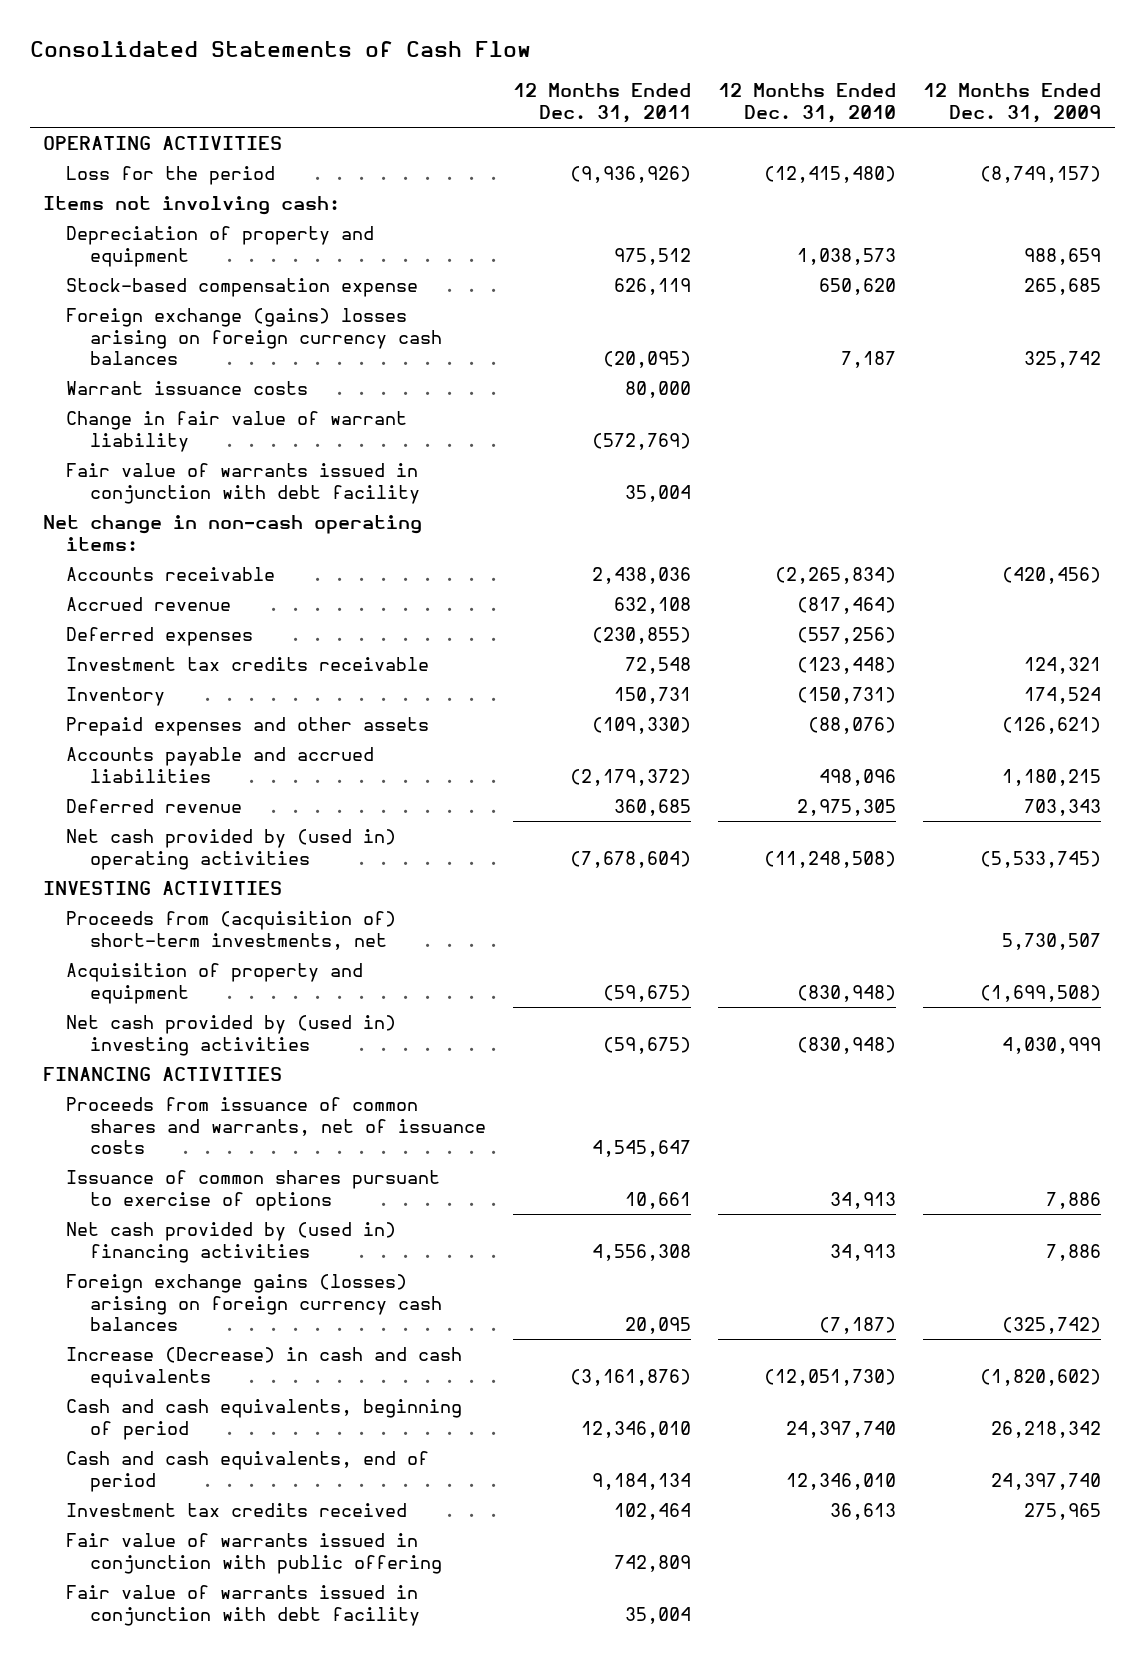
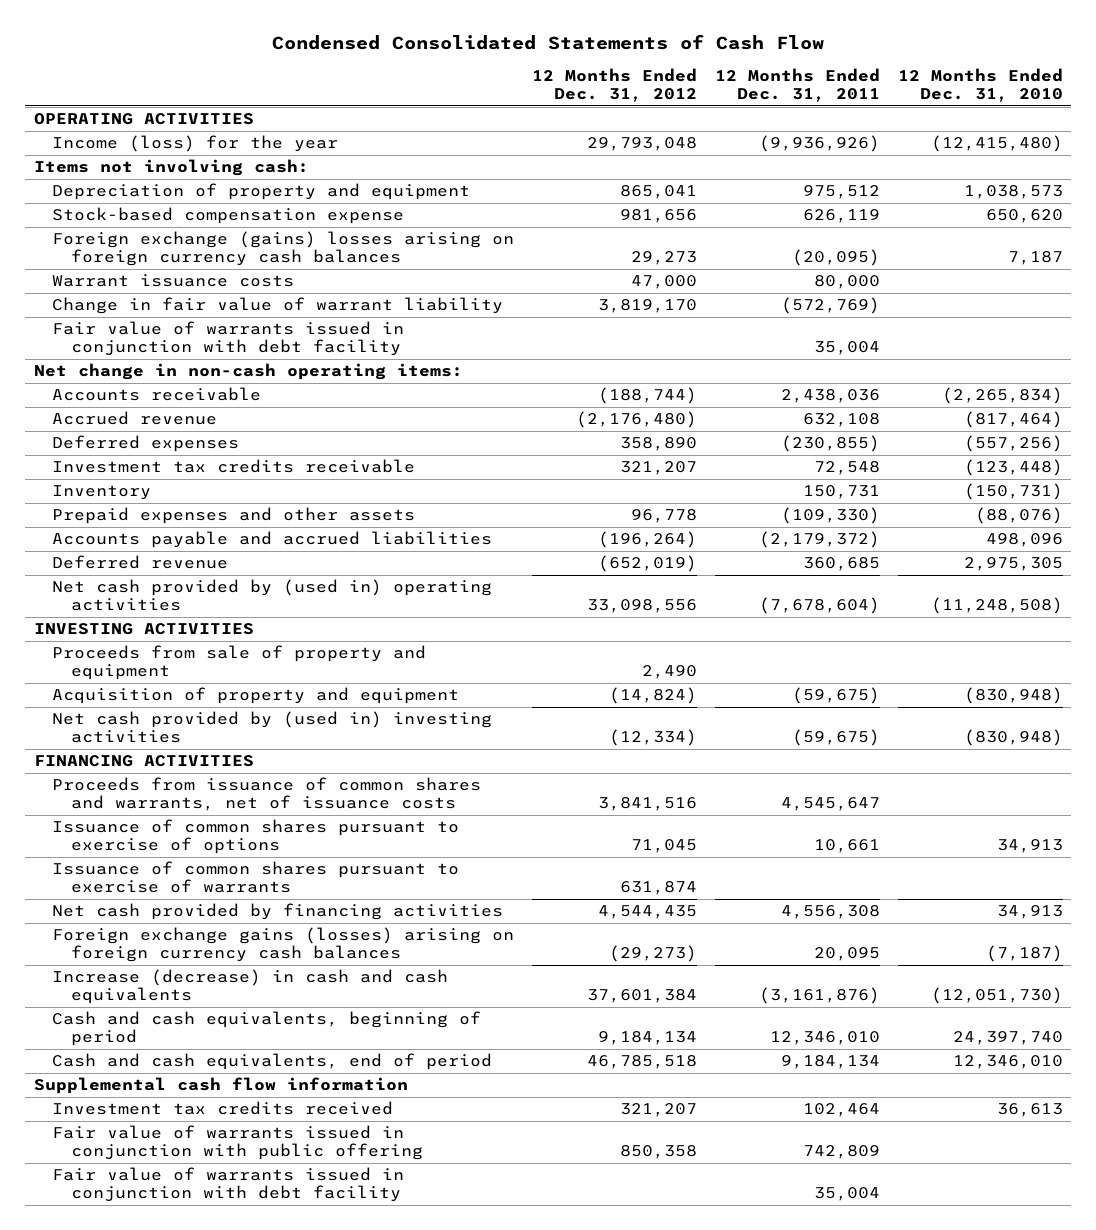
[29,41,531,58] Consolidated Statements of Cash Flow -> [272,33,825,50] Condensed Consolidated Statements of Cash Flow
[923,83,1102,123] 12 Months Ended Dec. 31, 2009 -> none
none -> [531,68,697,103] 12 Months Ended Dec. 31, 2012
[66,165,276,185] Loss for the period -> [52,135,339,153] Income (loss) for the year
[66,910,397,950] Proceeds from (acquisition of) short-term investments, net -> none
none -> [52,645,427,681] Proceeds from sale of property and equipment
none -> [52,861,460,894] Issuance of common shares pursuant to exercise of warrants
[66,1221,397,1263] Net cash provided by (used in) financing activities -> [52,903,504,921] Net cash provided by financing activities
[66,1346,463,1388] Increase (Decrease) in cash and cash equivalents -> [52,969,449,1005] Increase (decrease) in cash and cash equivalents
none -> [33,1077,408,1095] Supplemental cash flow information

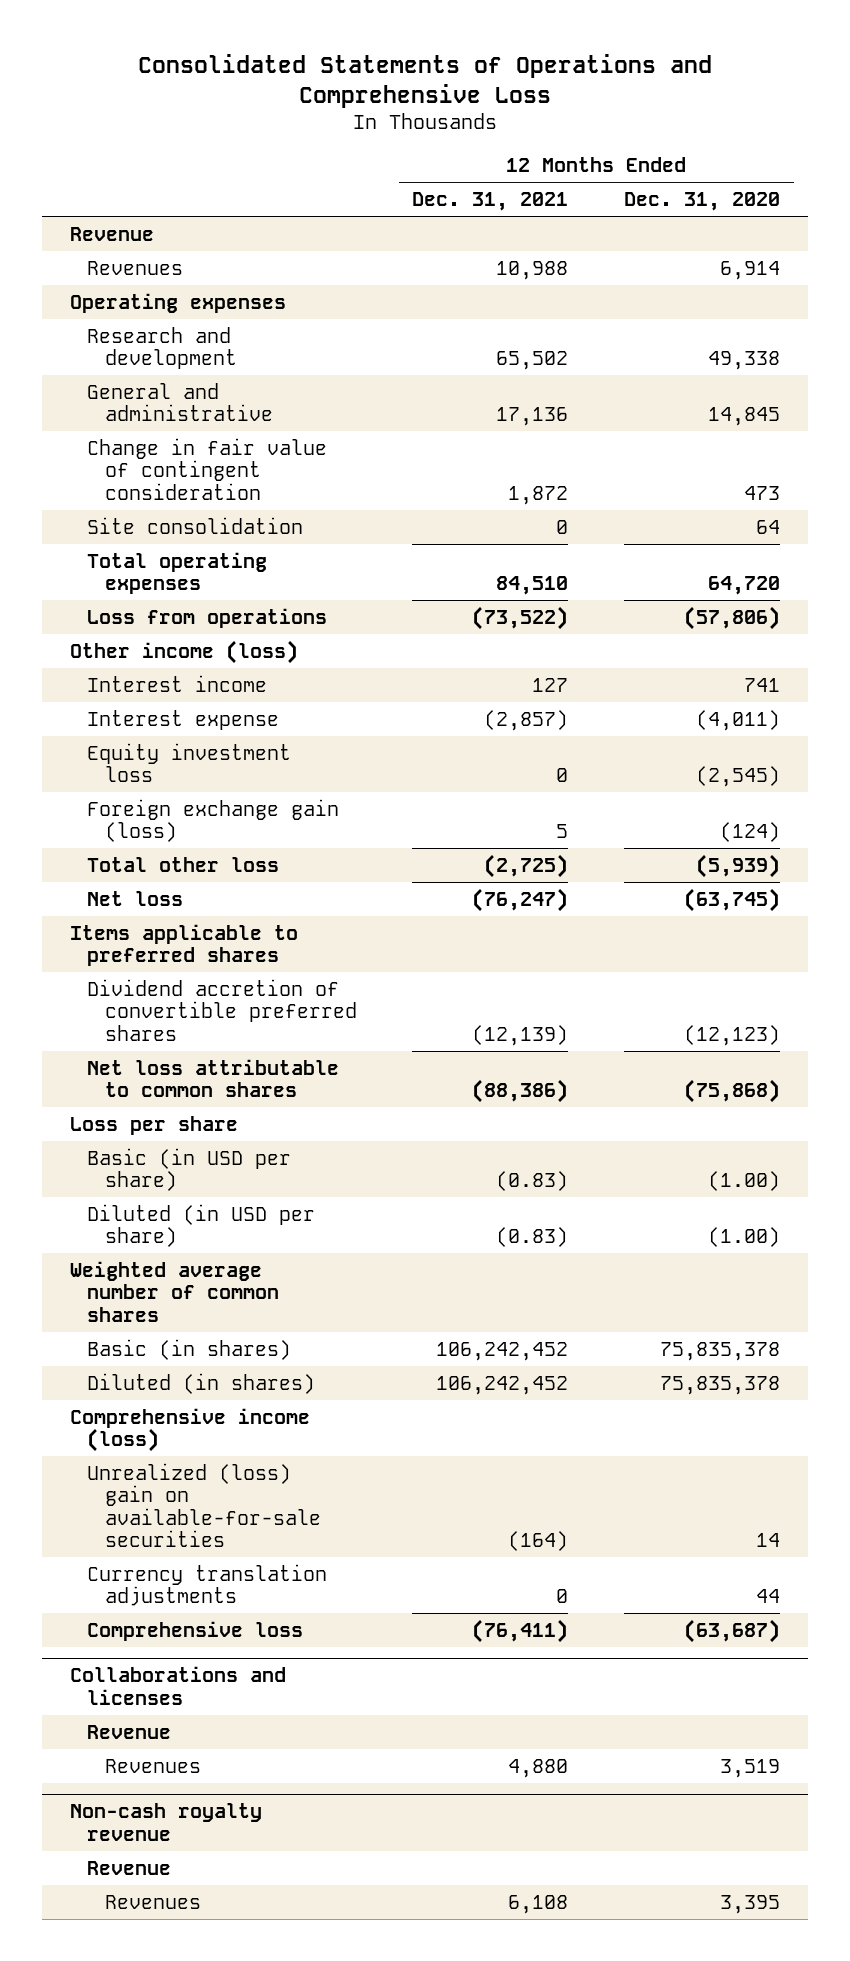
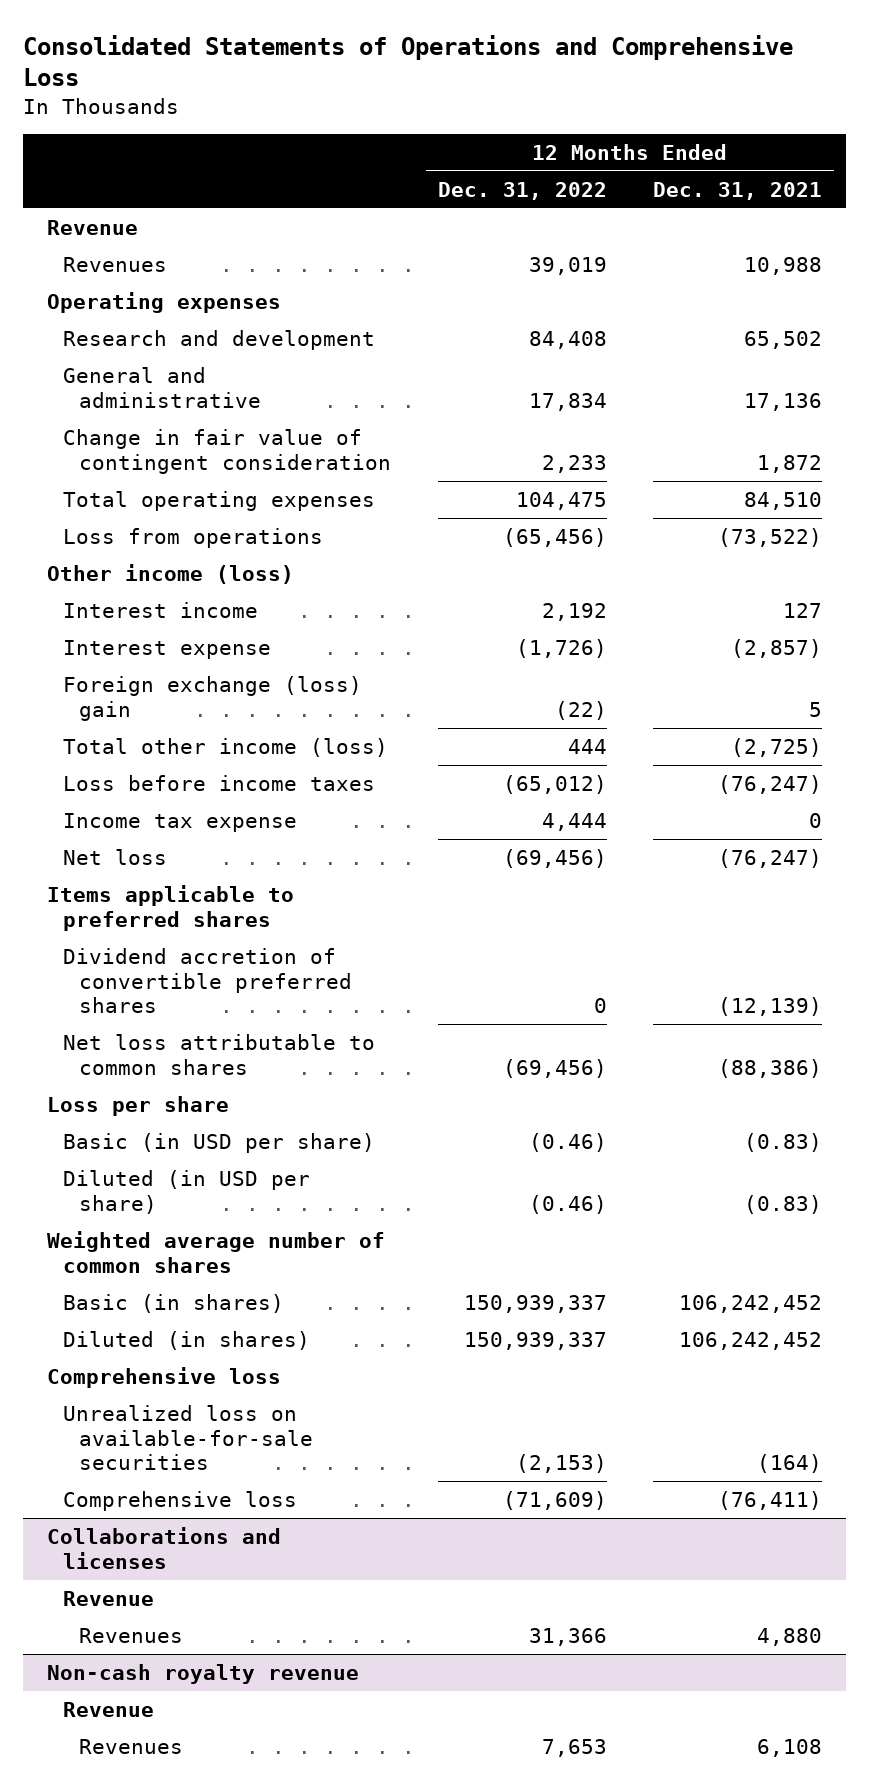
[623,192,780,212] Dec. 31, 2020 -> none
none -> [437,181,607,200] Dec. 31, 2022
[87,516,304,534] Site consolidation -> none
[87,742,292,783] Equity investment loss -> none
[87,798,340,843] Foreign exchange gain (loss) -> [62,675,362,721] Foreign exchange (loss) gain
[87,856,280,872] Total other loss -> [62,737,388,757] Total other income (loss)
none -> [62,774,375,791] Loss before income taxes
none -> [62,812,297,832] Income tax expense
[87,1563,328,1607] Currency translation adjustments -> none
[70,1407,311,1453] Comprehensive income (loss) -> [46,1366,281,1388] Comprehensive loss
[87,1462,321,1548] Unrealized (loss) gain on available-for-sale securities -> [62,1404,314,1471] Unrealized loss on available-for-sale securities

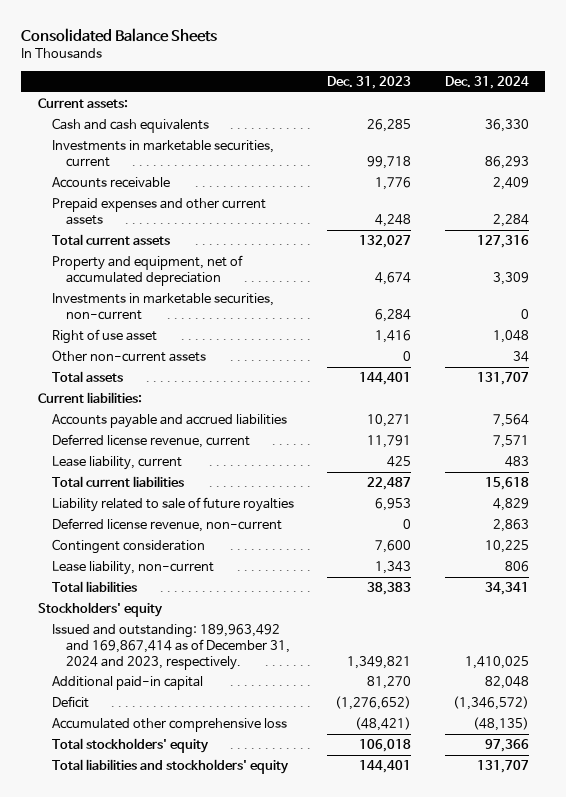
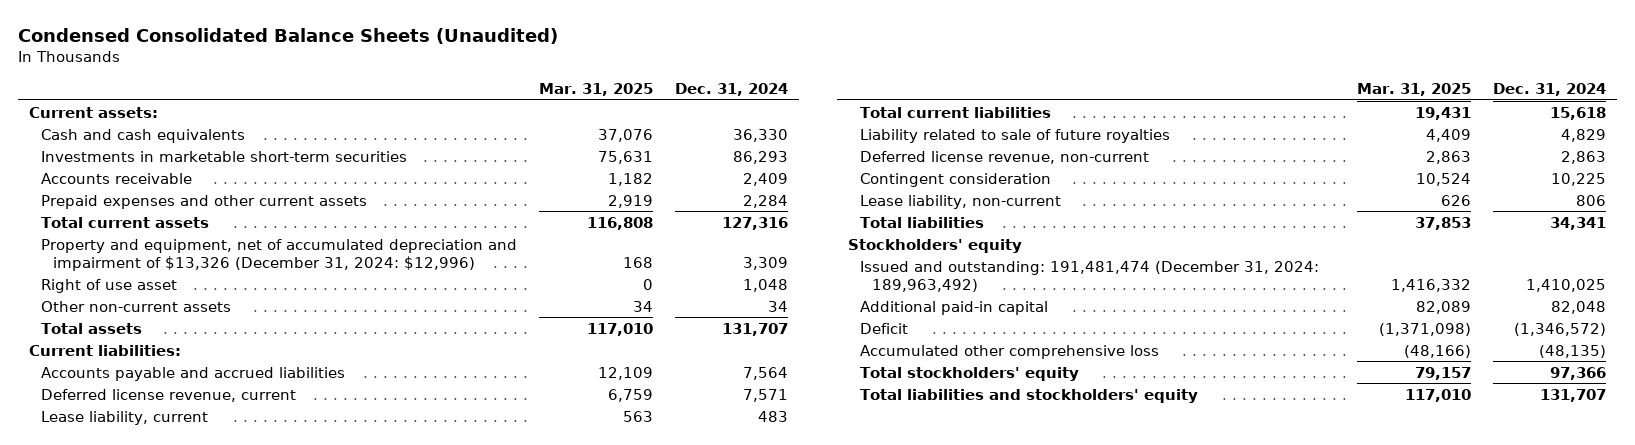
[21,27,218,42] Consolidated Balance Sheets -> [18,27,559,44] Condensed Consolidated Balance Sheets (Unaudited)
[327,75,412,89] Dec. 31, 2023 -> none
none -> [538,83,653,97] Mar. 31, 2025
[51,140,274,167] Investments in marketable securities, current -> [41,150,408,162] Investments in marketable short-term securities
[51,293,274,320] Investments in marketable securities, non-current -> none
[51,255,243,286] Property and equipment, net of accumulated depreciation -> [41,238,518,271] Property and equipment, net of accumulated depreciation and impairment of $13,326 (December 31, 2024: $12,996)
[51,624,291,670] Issued and outstanding: 189,963,492 and 169,867,414 as of December 31, 2024 and 2023, respectively. -> [859,260,1319,292] Issued and outstanding: 191,481,474 (December 31, 2024: 189,963,492)

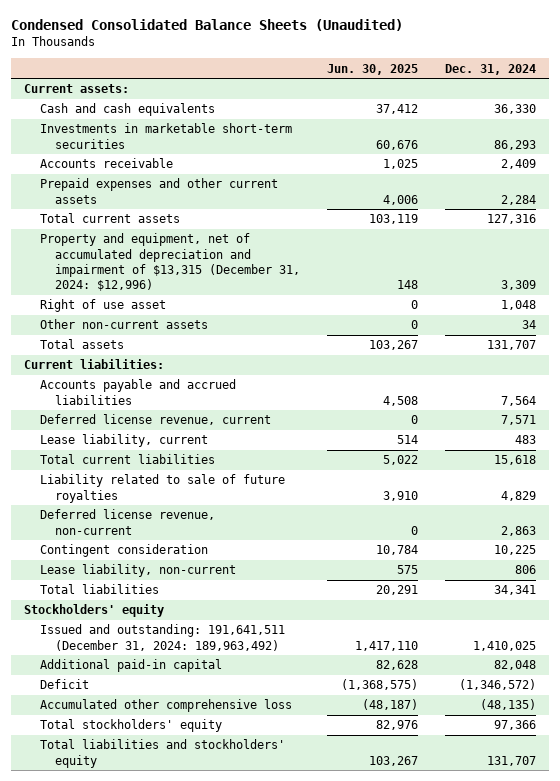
[538,83,653,97] Mar. 31, 2025 -> none
none -> [326,63,418,75] Jun. 30, 2025
[41,238,518,271] Property and equipment, net of accumulated depreciation and impairment of $13,326 (December 31, 2024: $12,996) -> [39,233,300,292] Property and equipment, net of accumulated depreciation and impairment of $13,315 (December 31, 2024: $12,996)
[859,260,1319,292] Issued and outstanding: 191,481,474 (December 31, 2024: 189,963,492) -> [39,624,285,651] Issued and outstanding: 191,641,511 (December 31, 2024: 189,963,492)

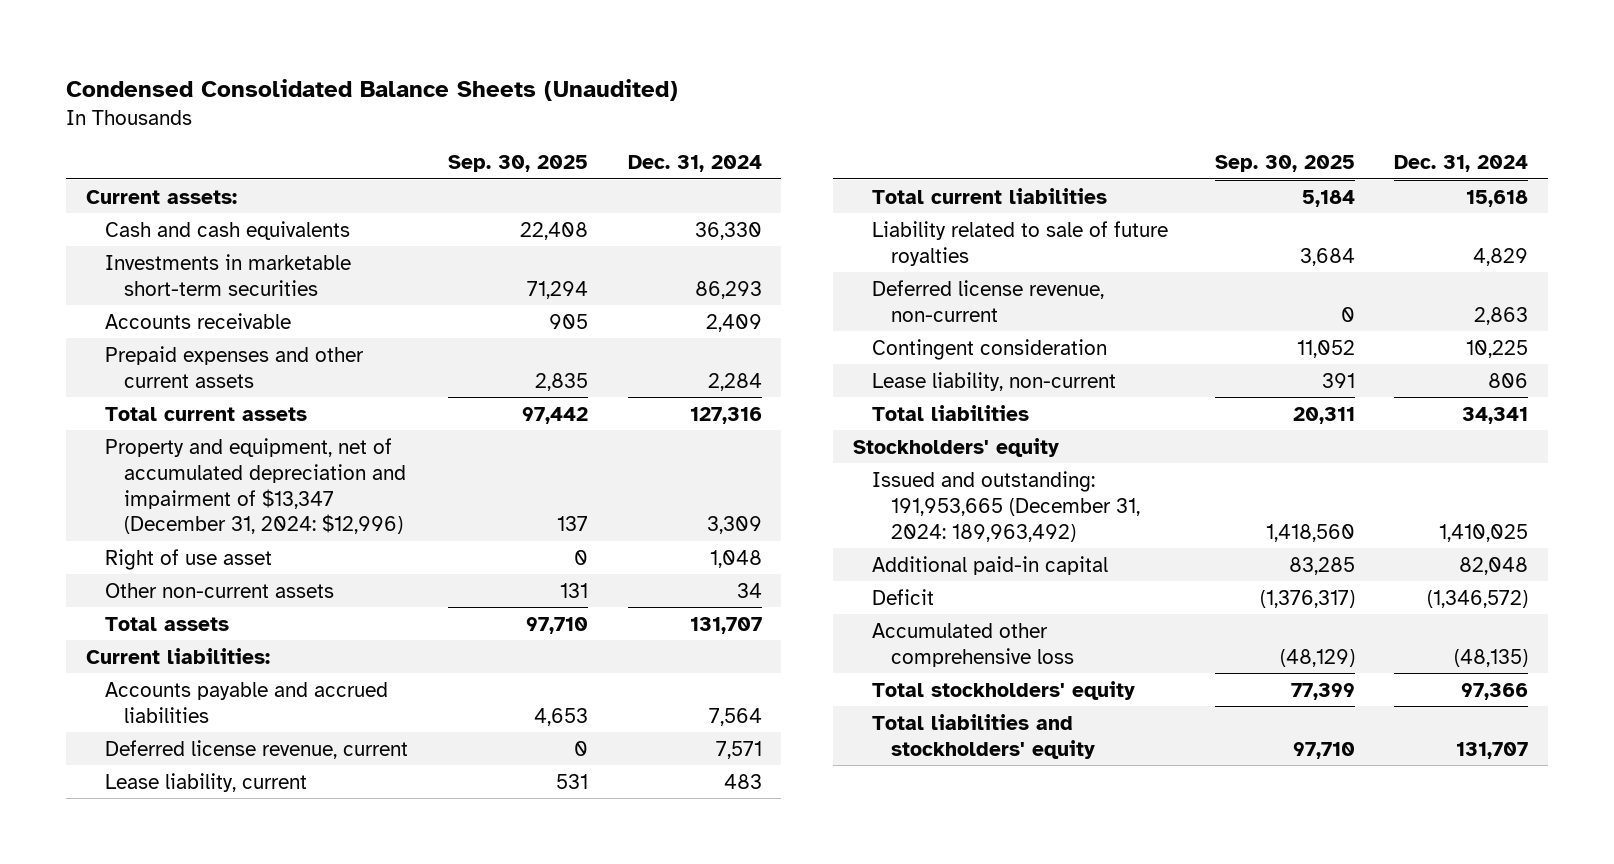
[326,63,418,75] Jun. 30, 2025 -> none
none -> [447,155,588,173] Sep. 30, 2025
[39,233,300,292] Property and equipment, net of accumulated depreciation and impairment of $13,315 (December 31, 2024: $12,996) -> [104,437,406,535] Property and equipment, net of accumulated depreciation and impairment of $13,347 (December 31, 2024: $12,996)
[39,624,285,651] Issued and outstanding: 191,641,511 (December 31, 2024: 189,963,492) -> [871,470,1140,542] Issued and outstanding: 191,953,665 (December 31, 2024: 189,963,492)

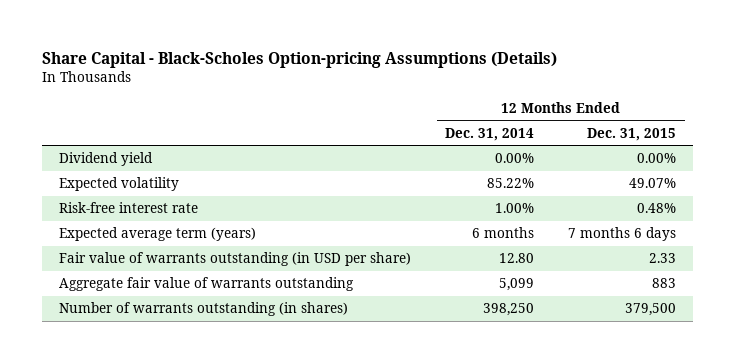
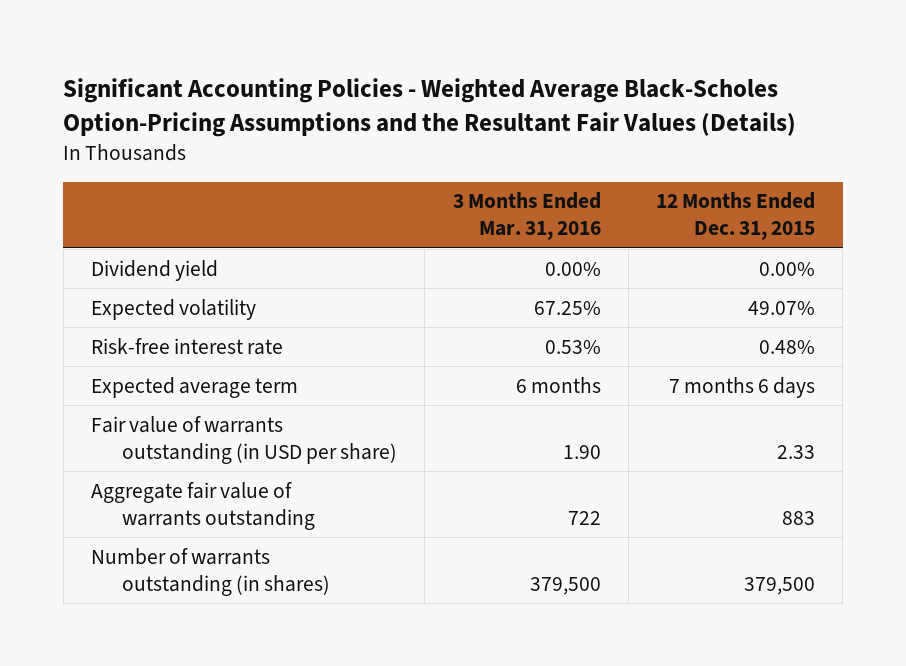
[42,51,558,68] Share Capital - Black-Scholes Option-pricing Assumptions (Details) -> [63,77,797,137] Significant Accounting Policies - Weighted Average Black-Scholes Option-Pricing Assumptions and the Resultant Fair Values (Details)
[445,127,535,141] Dec. 31, 2014 -> none
none -> [452,192,601,241] 3 Months Ended Mar. 31, 2016
[59,227,257,242] Expected average term (years) -> [90,376,298,398] Expected average term

